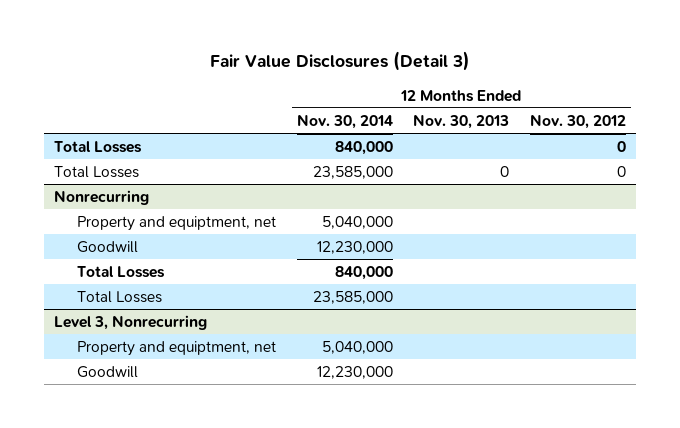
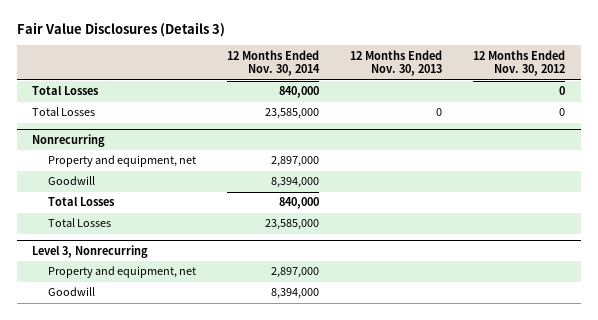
[209,51,470,72] Fair Value Disclosures (Detail 3) -> [16,22,225,38] Fair Value Disclosures (Details 3)
[77,215,277,231] Property and equiptment, net -> [47,155,196,168] Property and equipment, net
[321,215,393,229] 5,040,000 -> [270,156,319,168] 2,897,000
[316,240,393,254] 12,230,000 -> [270,177,319,189] 8,394,000
[77,340,277,356] Property and equiptment, net -> [47,266,196,279] Property and equipment, net
[321,340,393,354] 5,040,000 -> [270,267,319,279] 2,897,000
[316,365,393,379] 12,230,000 -> [270,288,319,300] 8,394,000

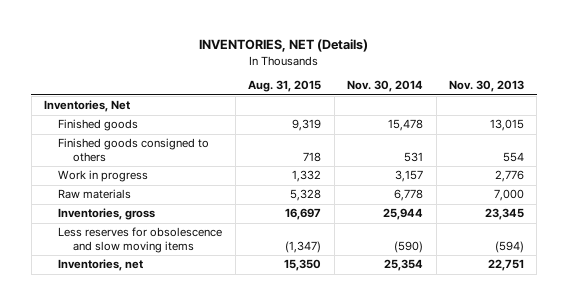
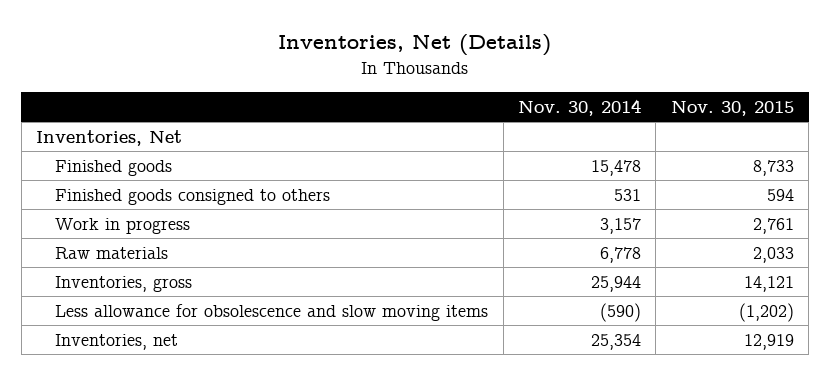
[199,39,369,53] INVENTORIES, NET (Details) -> [277,34,551,57] Inventories, Net (Details)
[248,80,322,93] Aug. 31, 2015 -> none
[449,80,525,93] Nov. 30, 2013 -> none
none -> [670,99,794,116] Nov. 30, 2015
[58,227,223,253] Less reserves for obsolescence and slow moving items -> [55,303,489,321] Less allowance for obsolescence and slow moving items

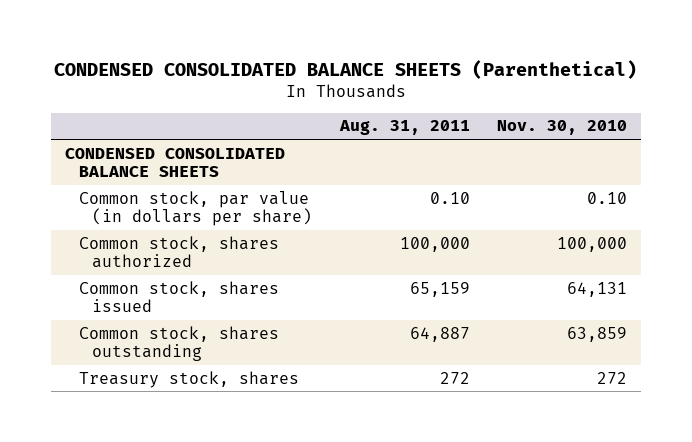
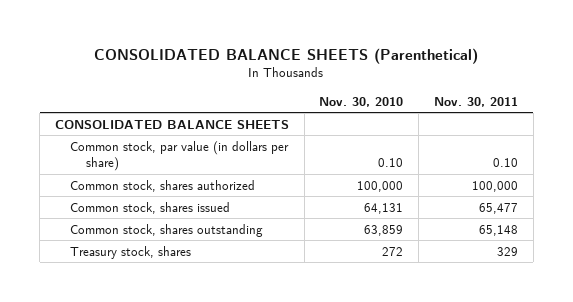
[54,59,638,79] CONDENSED CONSOLIDATED BALANCE SHEETS (Parenthetical) -> [94,47,479,64] CONSOLIDATED BALANCE SHEETS (Parenthetical)
[338,120,470,136] Aug. 31, 2011 -> none
none -> [433,96,518,107] Nov. 30, 2011
[64,147,285,178] CONDENSED CONSOLIDATED BALANCE SHEETS -> [54,119,289,129] CONSOLIDATED BALANCE SHEETS

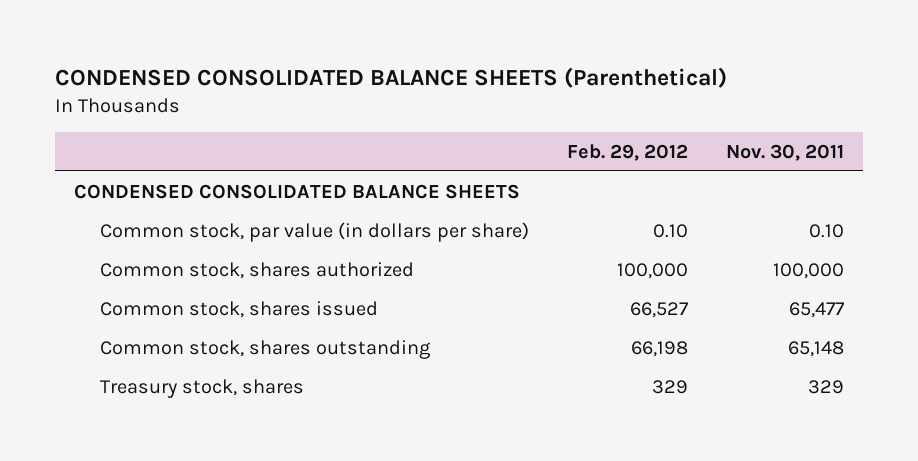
[94,47,479,64] CONSOLIDATED BALANCE SHEETS (Parenthetical) -> [54,67,727,89] CONDENSED CONSOLIDATED BALANCE SHEETS (Parenthetical)
[319,96,404,107] Nov. 30, 2010 -> none
none -> [566,143,688,161] Feb. 29, 2012
[54,119,289,129] CONSOLIDATED BALANCE SHEETS -> [73,183,520,199] CONDENSED CONSOLIDATED BALANCE SHEETS

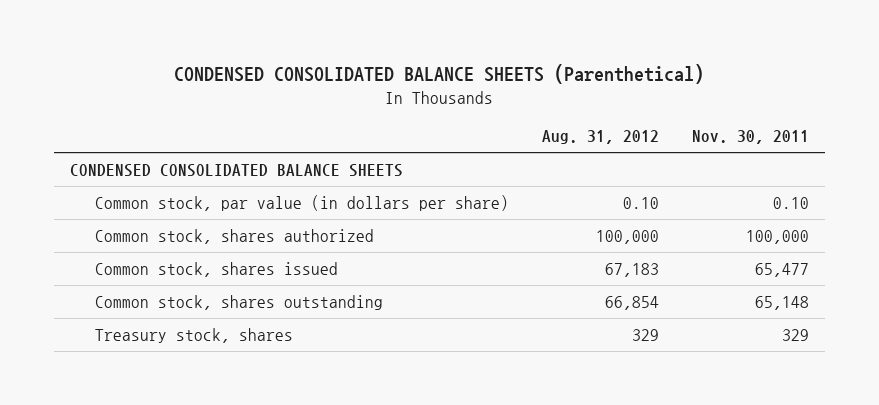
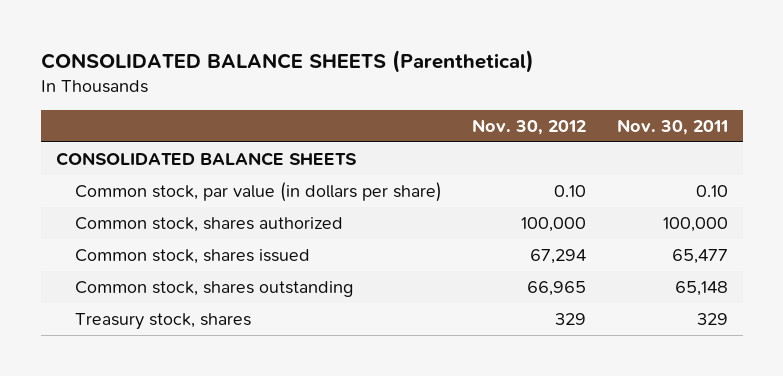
[174,63,705,84] CONDENSED CONSOLIDATED BALANCE SHEETS (Parenthetical) -> [40,50,534,74] CONSOLIDATED BALANCE SHEETS (Parenthetical)
[541,130,659,145] Aug. 31, 2012 -> none
none -> [472,118,587,135] Nov. 30, 2012
[70,163,404,177] CONDENSED CONSOLIDATED BALANCE SHEETS -> [55,151,357,166] CONSOLIDATED BALANCE SHEETS

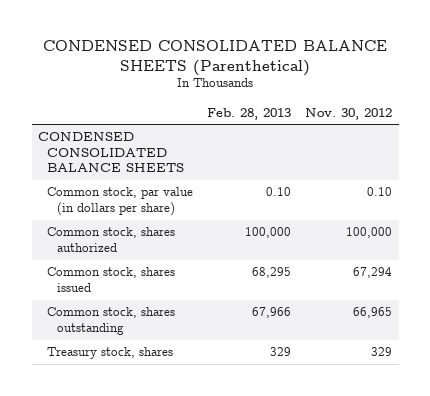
[40,50,534,74] CONSOLIDATED BALANCE SHEETS (Parenthetical) -> [43,40,388,76] CONDENSED CONSOLIDATED BALANCE SHEETS (Parenthetical)
[616,118,728,135] Nov. 30, 2011 -> none
none -> [207,107,292,120] Feb. 28, 2013
[55,151,357,166] CONSOLIDATED BALANCE SHEETS -> [38,132,185,173] CONDENSED CONSOLIDATED BALANCE SHEETS

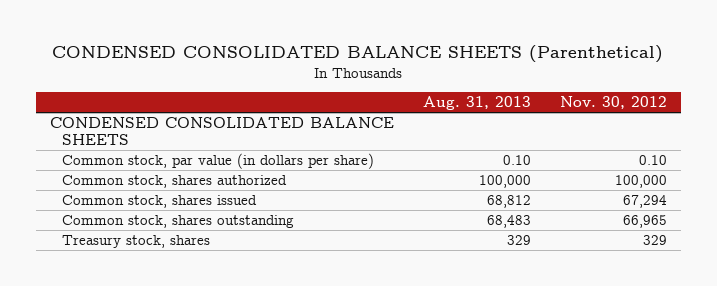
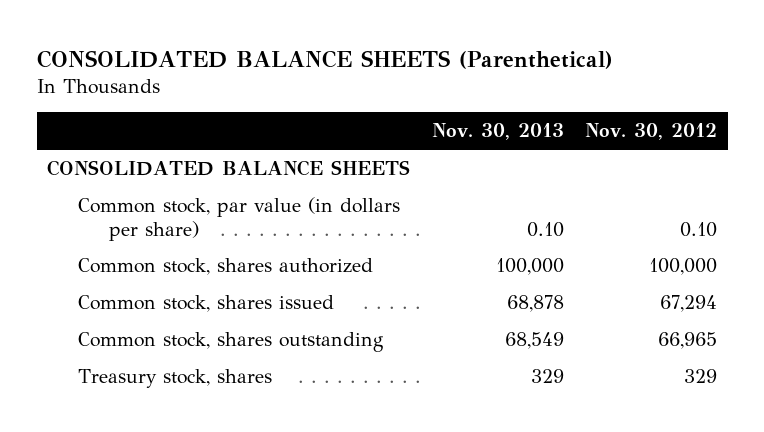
[52,45,664,64] CONDENSED CONSOLIDATED BALANCE SHEETS (Parenthetical) -> [36,49,613,69] CONSOLIDATED BALANCE SHEETS (Parenthetical)
[422,95,531,110] Aug. 31, 2013 -> none
none -> [431,123,564,141] Nov. 30, 2013
[50,117,395,145] CONDENSED CONSOLIDATED BALANCE SHEETS -> [47,160,411,177] CONSOLIDATED BALANCE SHEETS

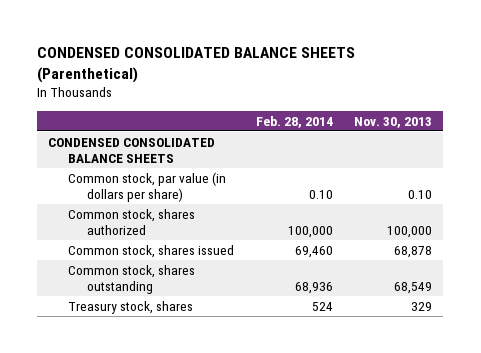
[36,49,613,69] CONSOLIDATED BALANCE SHEETS (Parenthetical) -> [37,47,356,84] CONDENSED CONSOLIDATED BALANCE SHEETS (Parenthetical)
[585,123,718,141] Nov. 30, 2012 -> none
none -> [255,115,333,128] Feb. 28, 2014
[47,160,411,177] CONSOLIDATED BALANCE SHEETS -> [48,137,216,164] CONDENSED CONSOLIDATED BALANCE SHEETS

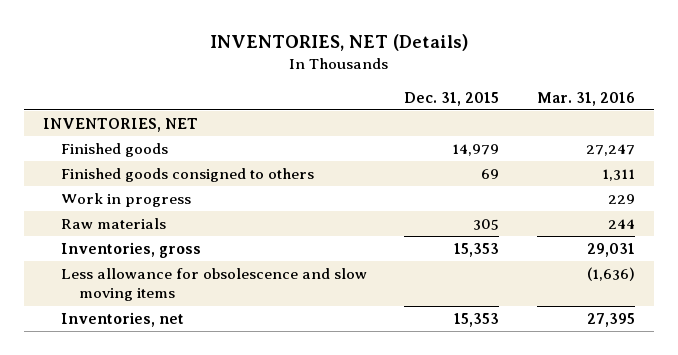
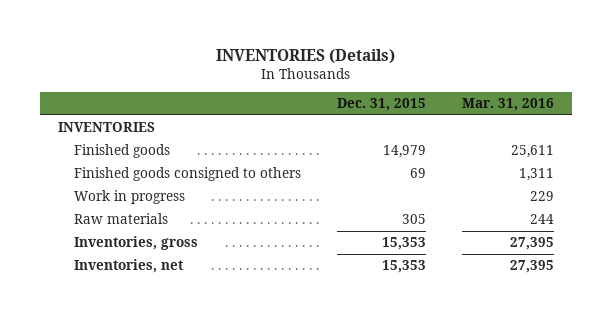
[209,34,468,52] INVENTORIES, NET (Details) -> [216,48,396,64] INVENTORIES (Details)
[42,117,198,132] INVENTORIES, NET -> [57,122,155,133] INVENTORIES
[585,143,635,156] 27,247 -> [511,145,555,159] 25,611
[60,267,367,302] Less allowance for obsolescence and slow moving items -> none
[586,242,635,257] 29,031 -> [510,237,555,251] 27,395

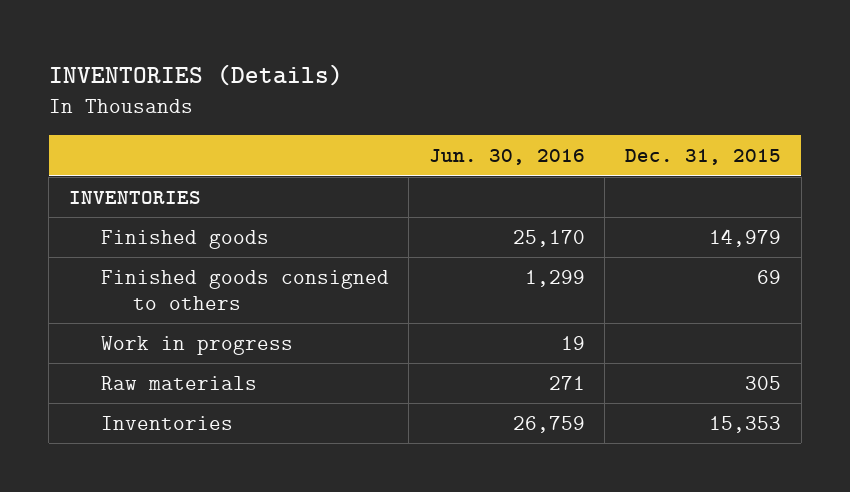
[462,98,555,112] Mar. 31, 2016 -> none
none -> [428,149,585,166] Jun. 30, 2016
[73,236,198,251] Inventories, gross -> none
[73,259,184,274] Inventories, net -> [100,415,233,430] Inventories

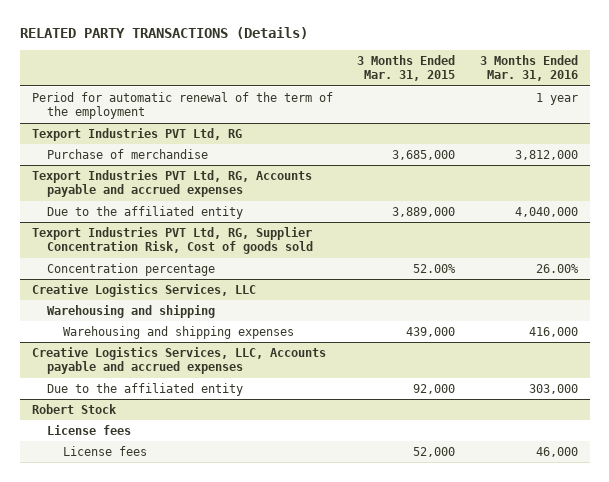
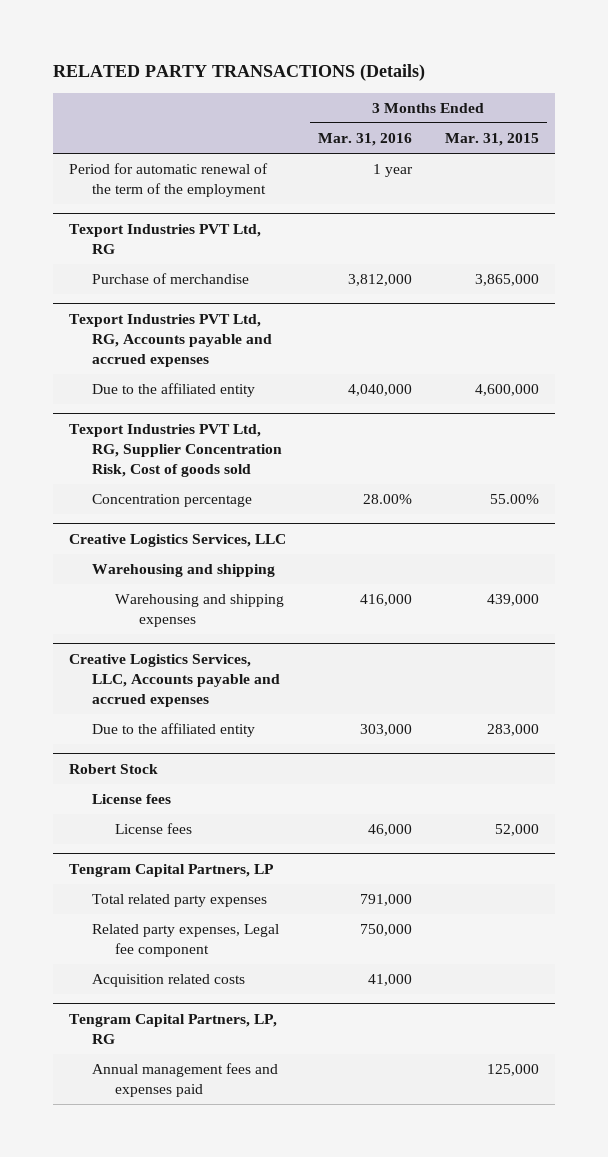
[392,150,456,161] 3,685,000 -> [474,274,539,287] 3,865,000
[392,207,456,218] 3,889,000 -> [474,384,539,397] 4,600,000
[413,264,457,274] 52.00% -> [489,494,539,505] 55.00%
[535,264,579,274] 26.00% -> [363,494,413,505] 28.00%
[413,384,456,395] 92,000 -> [486,724,539,737] 283,000
none -> [69,864,275,878] Tengram Capital Partners, LP
none -> [92,894,268,908] Total related party expenses
none -> [92,924,280,957] Related party expenses, Legal fee component
none -> [92,974,246,988] Acquisition related costs
none -> [69,1014,278,1044] Tengram Capital Partners, LP, RG
none -> [92,1063,279,1097] Annual management fees and expenses paid

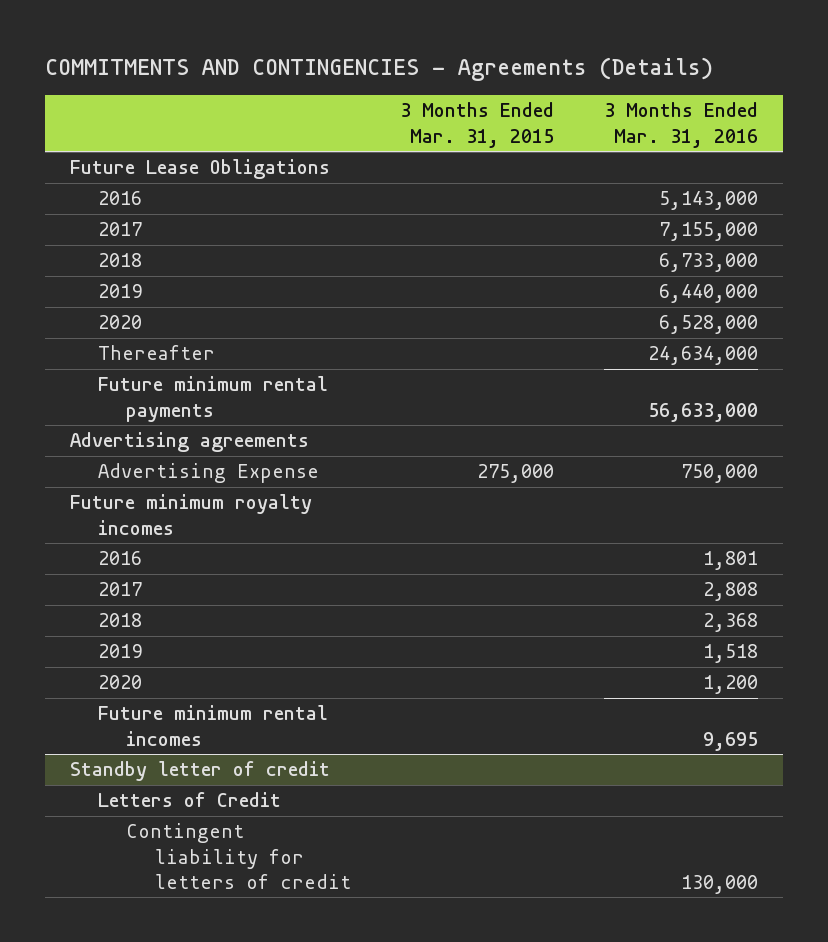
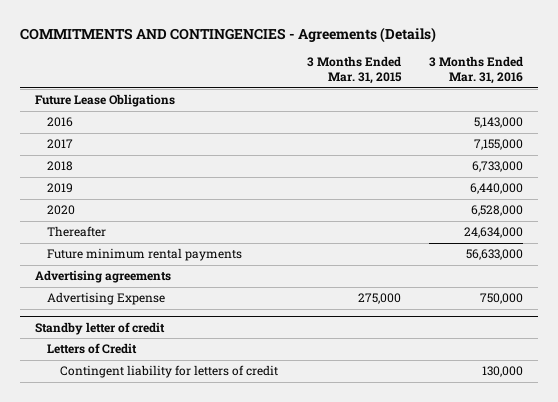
[69,494,312,535] Future minimum royalty incomes -> none
[97,551,142,566] 2016 -> none
[97,582,142,597] 2017 -> none
[97,613,142,628] 2018 -> none
[97,644,142,659] 2019 -> none
[97,675,142,690] 2020 -> none
[97,705,328,746] Future minimum rental incomes -> none

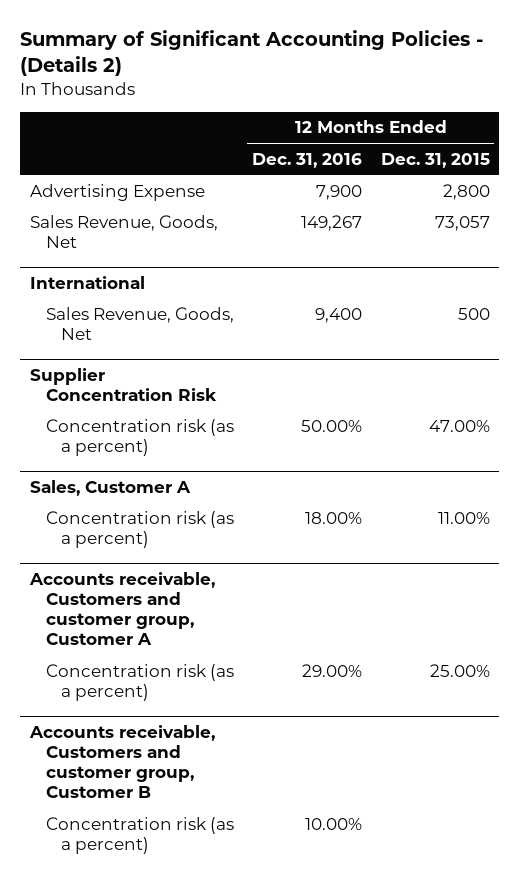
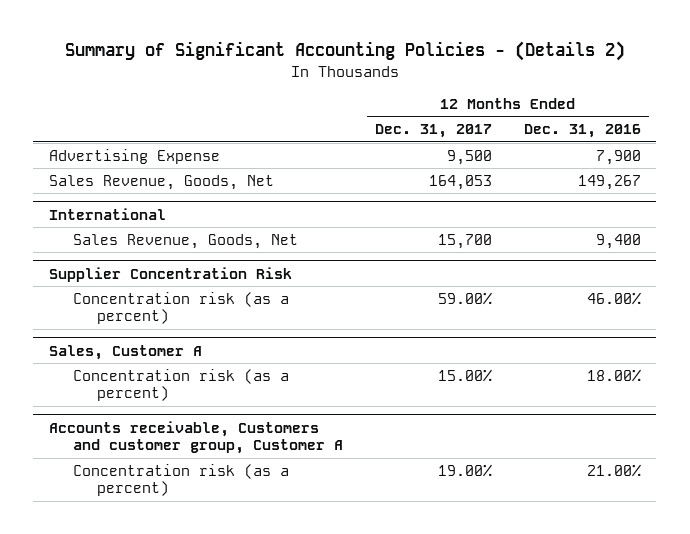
[380,152,490,168] Dec. 31, 2015 -> none
none -> [374,124,492,139] Dec. 31, 2017
[301,419,363,432] 50.00% -> [586,291,641,305] 46.00%
[28,724,215,798] Accounts receivable, Customers and customer group, Customer B -> none
[45,816,234,854] Concentration risk (as a percent) -> none
[302,663,363,677] 29.00% -> [586,463,641,477] 21.00%

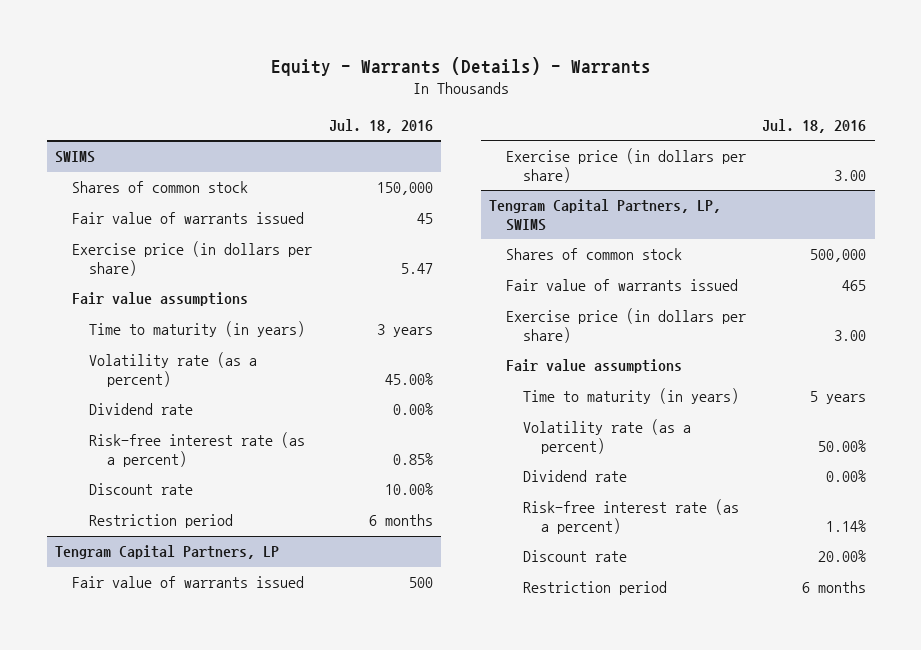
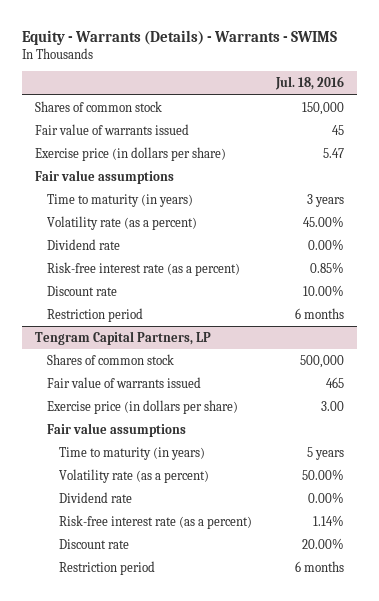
[270,56,651,76] Equity - Warrants (Details) - Warrants -> [22,29,338,45] Equity - Warrants (Details) - Warrants - SWIMS
[55,151,96,164] SWIMS -> none
[72,576,305,589] Fair value of warrants issued -> none
[506,148,747,183] Exercise price (in dollars per share) -> none
[488,199,721,231] Tengram Capital Partners, LP, SWIMS -> none

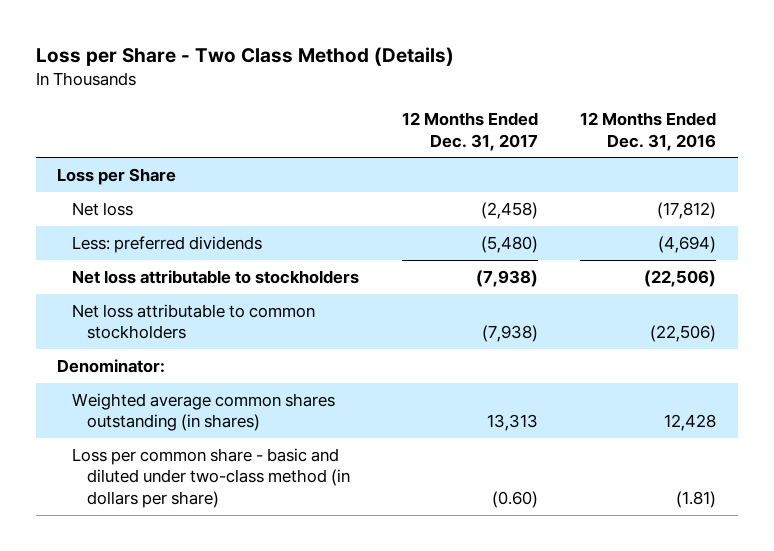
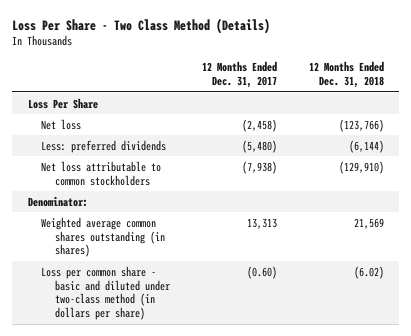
[35,47,454,67] Loss per Share - Two Class Method (Details) -> [11,17,270,34] Loss Per Share - Two Class Method (Details)
[580,112,717,151] 12 Months Ended Dec. 31, 2016 -> none
none -> [308,61,384,89] 12 Months Ended Dec. 31, 2018
[57,168,177,186] Loss per Share -> [27,97,98,109] Loss Per Share
[71,270,359,285] Net loss attributable to stockholders -> none

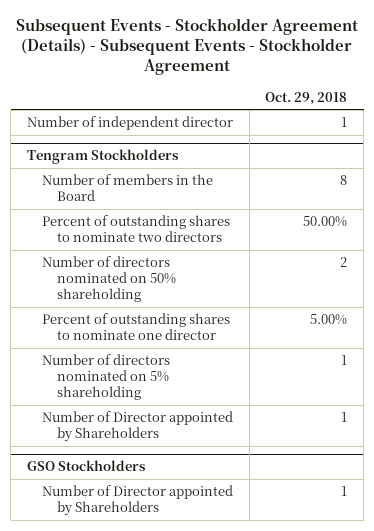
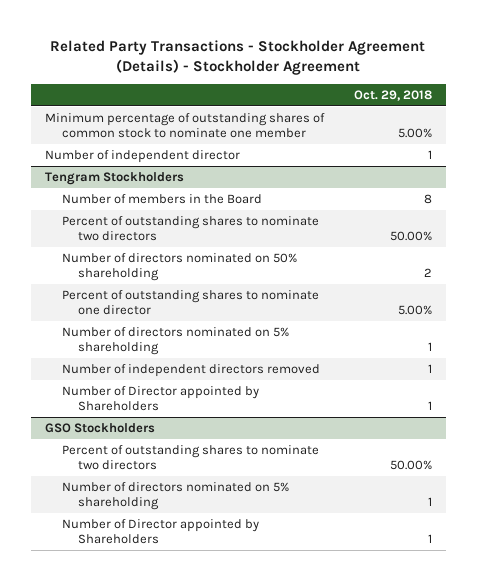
[16,17,359,76] Subsequent Events - Stockholder Agreement (Details) - Subsequent Events - Stockholder Agreement -> [50,39,426,75] Related Party Transactions - Stockholder Agreement (Details) - Stockholder Agreement
none -> [45,112,326,138] Minimum percentage of outstanding shares of common stock to nominate one member
none -> [61,363,320,377] Number of independent directors removed
none -> [61,444,319,470] Percent of outstanding shares to nominate two directors
none -> [61,481,289,510] Number of directors nominated on 5% shareholding

